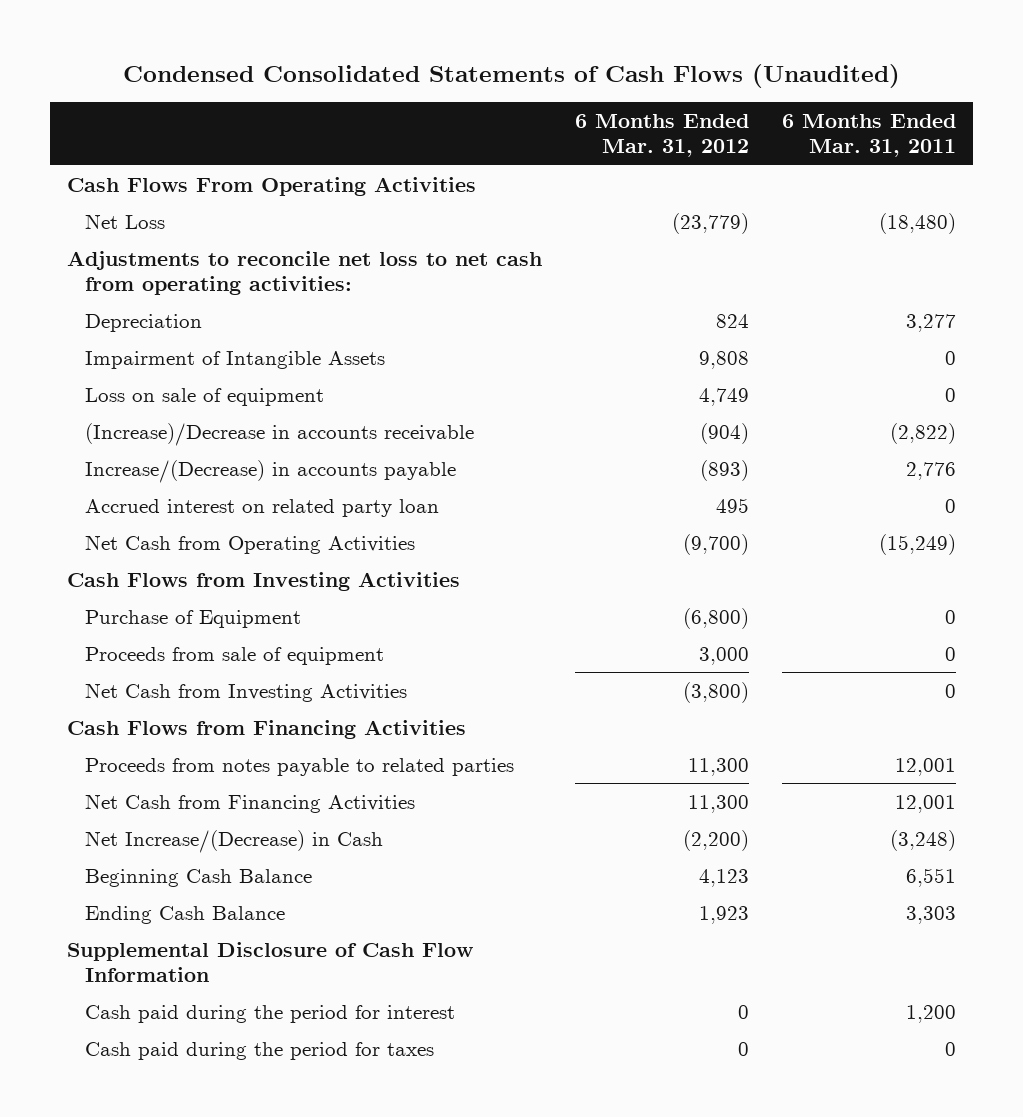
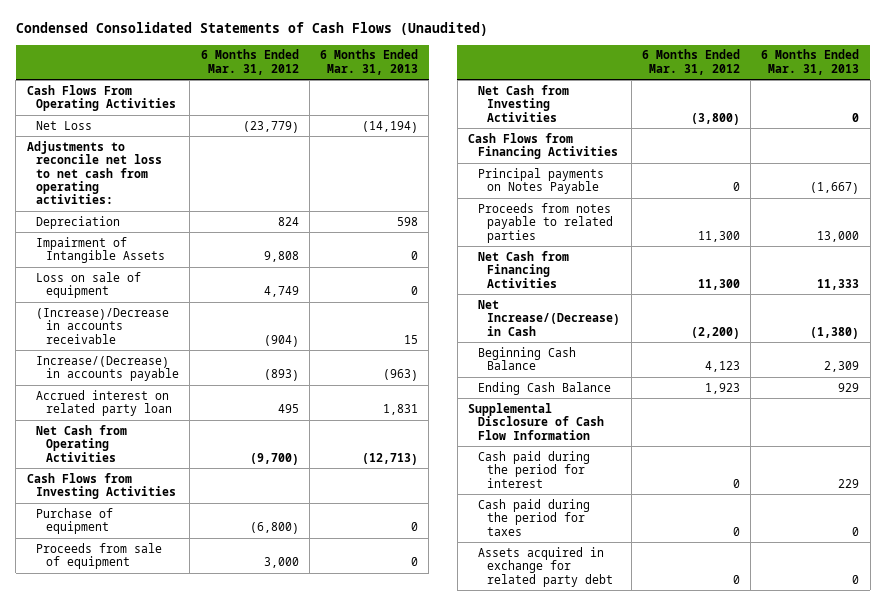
[782,114,957,158] 6 Months Ended Mar. 31, 2011 -> none
none -> [320,49,419,75] 6 Months Ended Mar. 31, 2013
[84,609,301,628] Purchase of Equipment -> [36,507,114,535] Purchase of equipment
none -> [477,167,604,195] Principal payments on Notes Payable
none -> [477,546,614,587] Assets acquired in exchange for related party debt

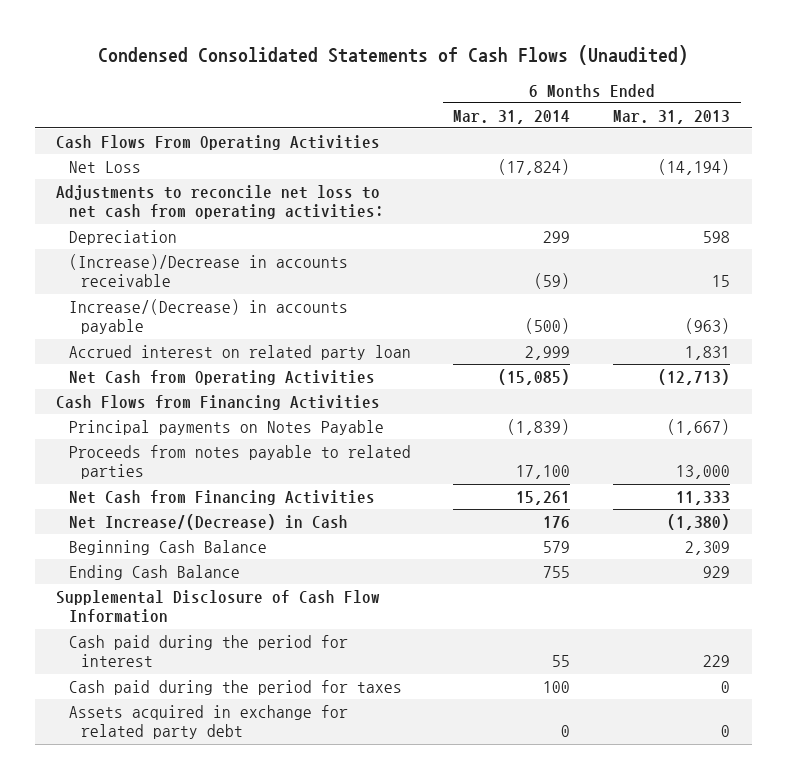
[200,49,299,75] 6 Months Ended Mar. 31, 2012 -> none
none -> [453,109,571,124] Mar. 31, 2014
[36,236,166,264] Impairment of Intangible Assets -> none
[36,271,142,299] Loss on sale of equipment -> none
[26,472,177,500] Cash Flows from Investing Activities -> none
[36,507,114,535] Purchase of equipment -> none
[36,542,163,570] Proceeds from sale of equipment -> none
[477,84,569,122] Net Cash from Investing Activities -> none

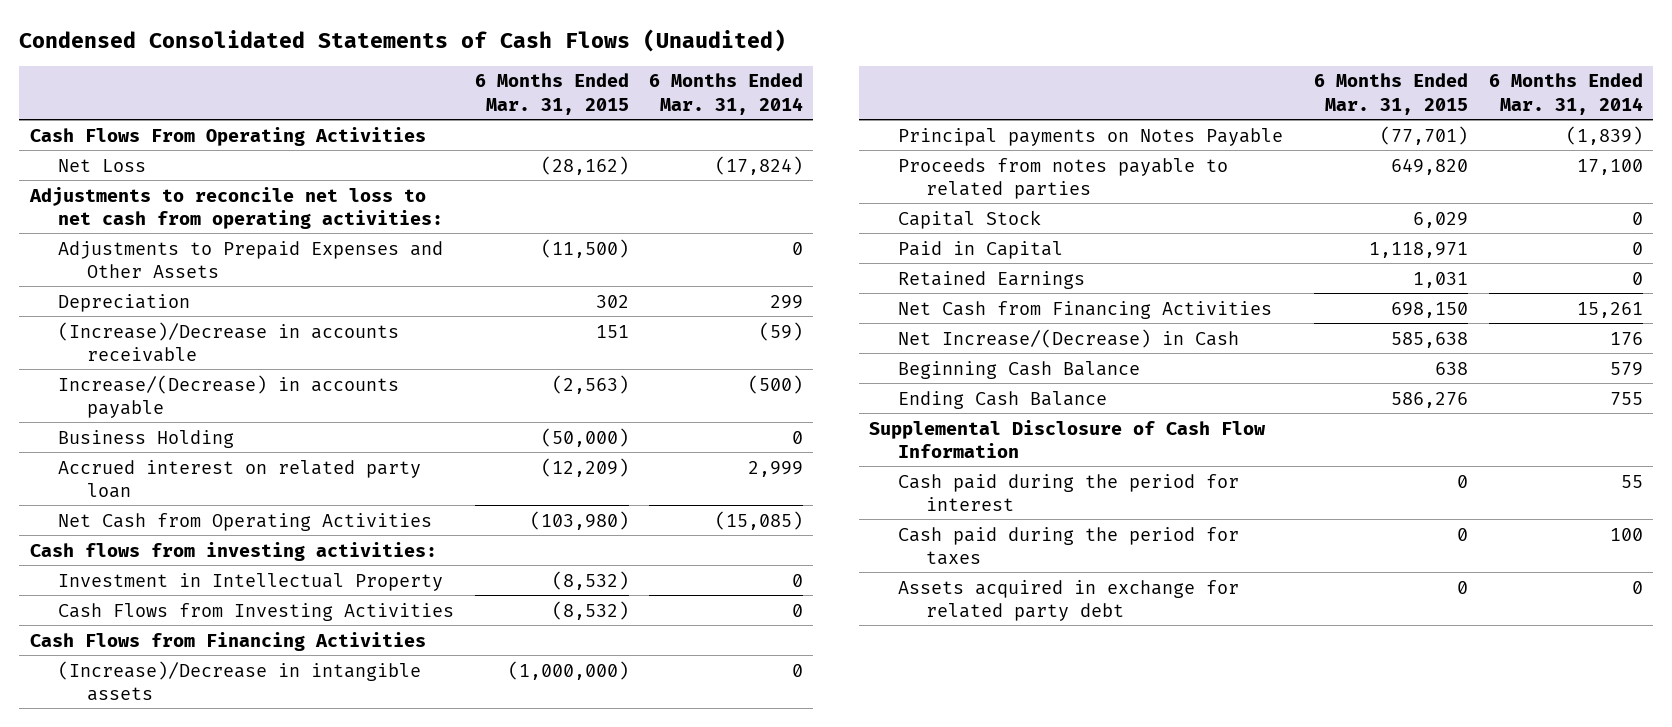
[613,109,731,124] Mar. 31, 2013 -> none
none -> [474,73,629,115] 6 Months Ended Mar. 31, 2015
none -> [58,240,444,278] Adjustments to Prepaid Expenses and Other Assets
none -> [58,429,235,448] Business Holding
none -> [29,541,437,561] Cash flows from investing activities:
none -> [58,572,444,591] Investment in Intellectual Property
none -> [58,602,455,621] Cash Flows from Investing Activities
none -> [58,660,422,701] (Increase)/Decrease in intangible assets
none -> [897,209,1041,229] Capital Stock
none -> [897,240,1063,259] Paid in Capital
none -> [897,270,1085,289] Retained Earnings

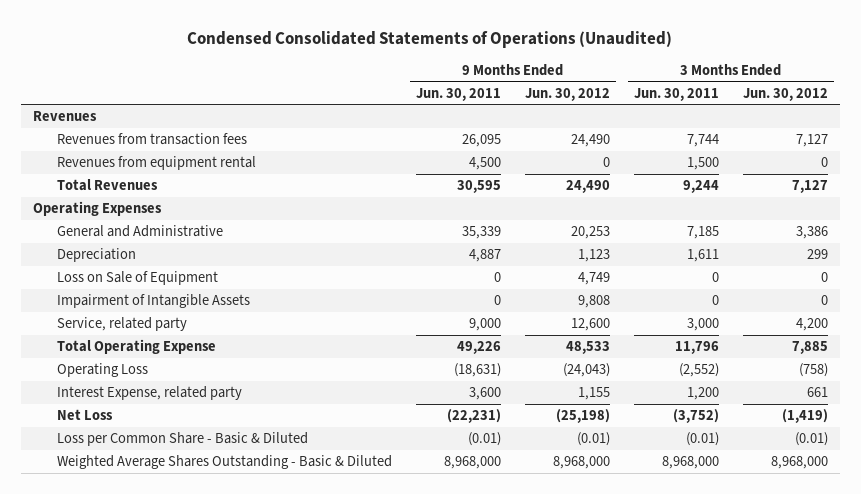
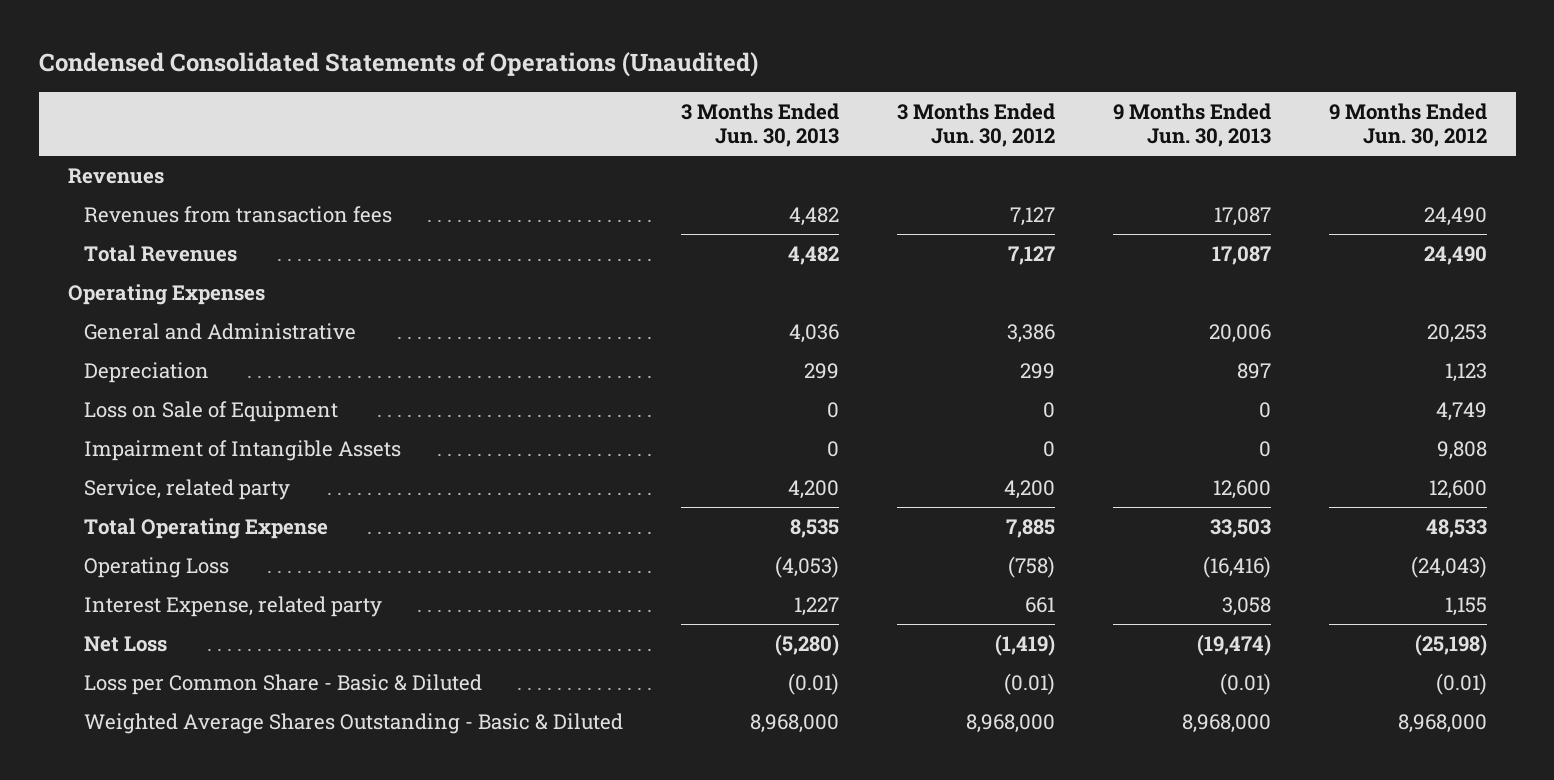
[415,87,501,101] Jun. 30, 2011 -> none
[633,87,719,101] Jun. 30, 2011 -> none
none -> [680,102,839,148] 3 Months Ended Jun. 30, 2013
none -> [1112,102,1271,148] 9 Months Ended Jun. 30, 2013
[56,156,256,171] Revenues from equipment rental -> none

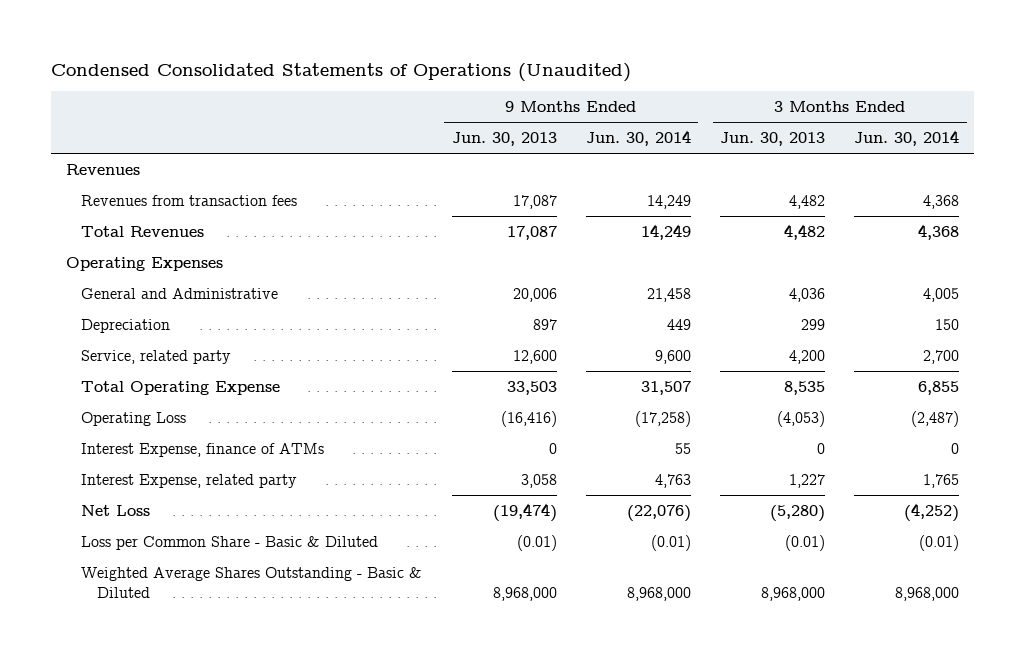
[896,102,1055,148] 3 Months Ended Jun. 30, 2012 -> none
[1328,102,1487,148] 9 Months Ended Jun. 30, 2012 -> none
none -> [585,130,691,147] Jun. 30, 2014
none -> [854,130,960,147] Jun. 30, 2014
[83,401,338,423] Loss on Sale of Equipment -> none
[83,440,401,462] Impairment of Intangible Assets -> none
none -> [81,442,325,457] Interest Expense, finance of ATMs

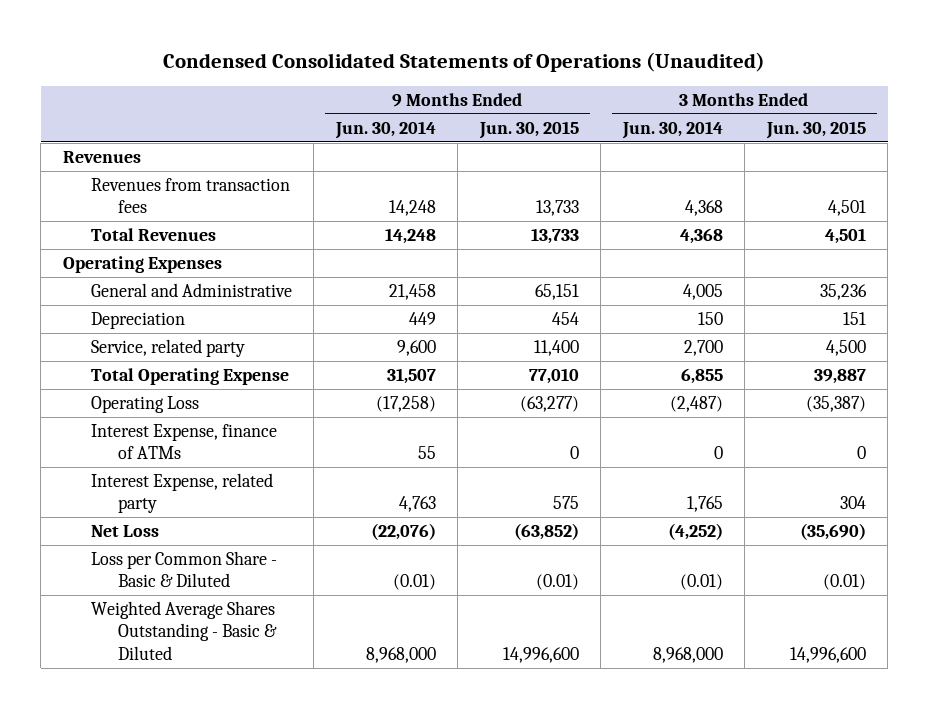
[451,132,557,147] Jun. 30, 2013 -> none
[720,132,826,147] Jun. 30, 2013 -> none
none -> [478,120,579,139] Jun. 30, 2015
none -> [765,120,866,139] Jun. 30, 2015
[646,194,691,209] 14,249 -> [388,200,436,217] 14,248
[640,223,691,240] 14,249 -> [384,228,436,245] 14,248

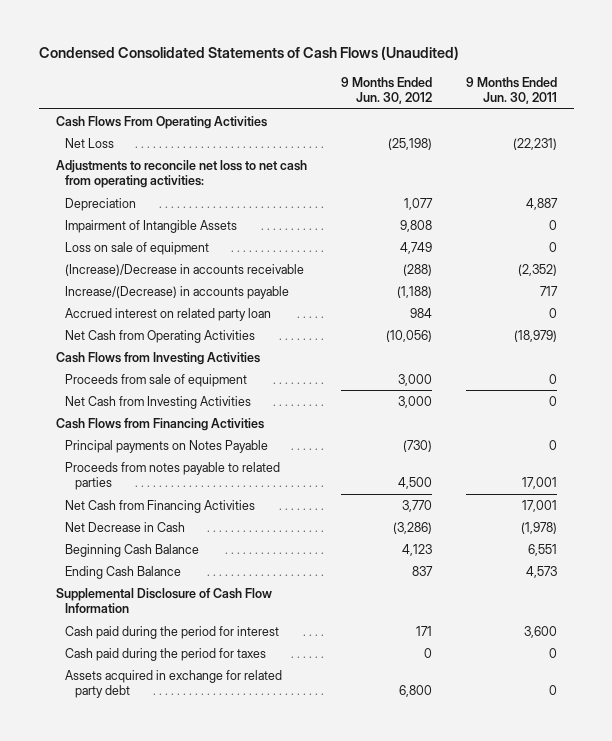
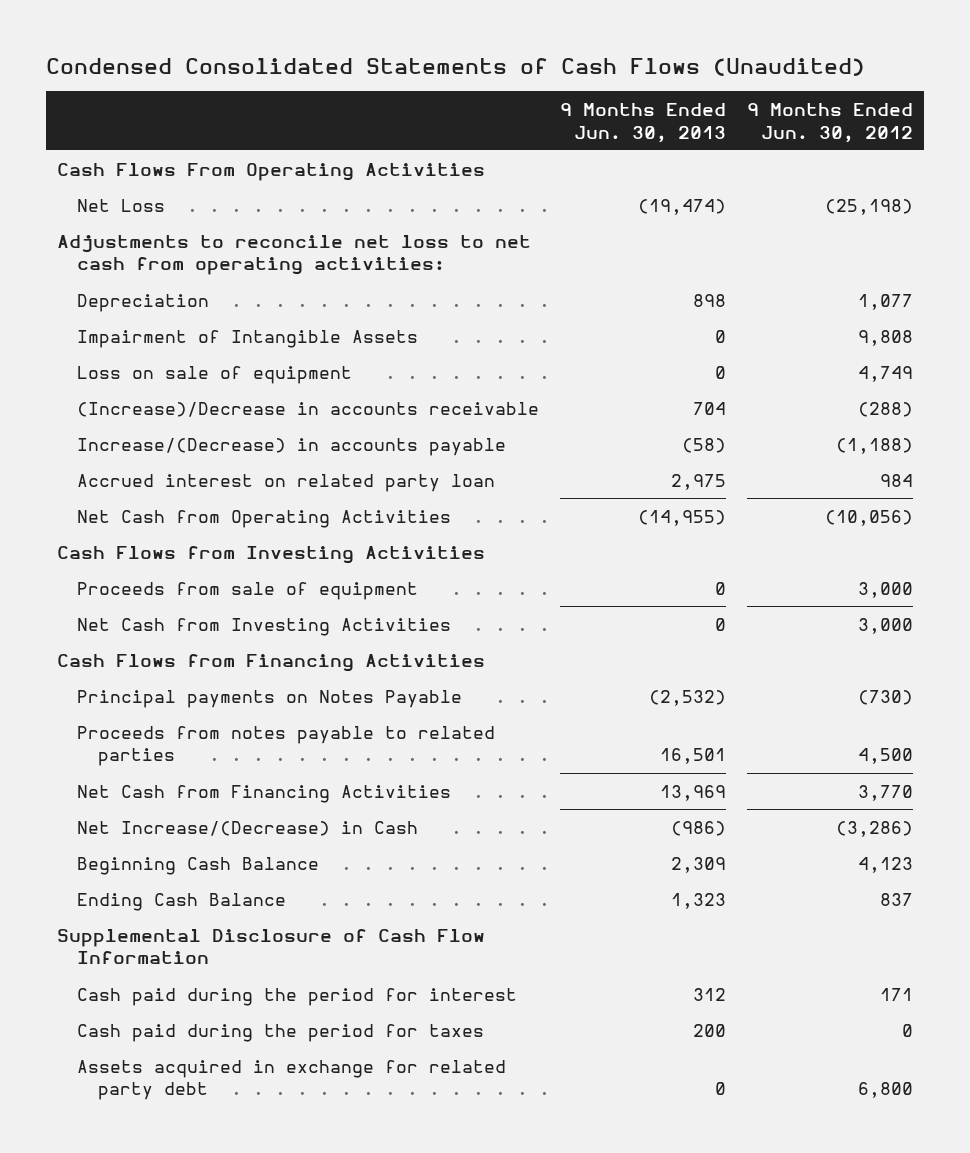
[465,76,557,105] 9 Months Ended Jun. 30, 2011 -> none
none -> [560,103,727,143] 9 Months Ended Jun. 30, 2013
[65,521,186,532] Net Decrease in Cash -> [77,820,419,836] Net Increase/(Decrease) in Cash

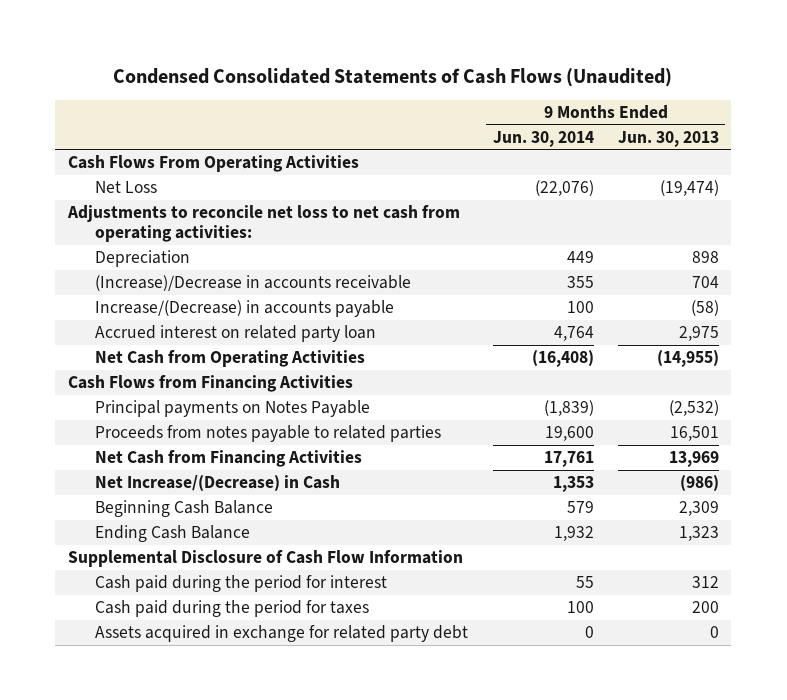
[747,103,914,143] 9 Months Ended Jun. 30, 2012 -> none
none -> [492,130,594,147] Jun. 30, 2014
[77,329,419,348] Impairment of Intangible Assets -> none
[77,365,353,384] Loss on sale of equipment -> none
[56,545,485,564] Cash Flows from Investing Activities -> none
[77,581,419,600] Proceeds from sale of equipment -> none
[77,617,452,636] Net Cash from Investing Activities -> none

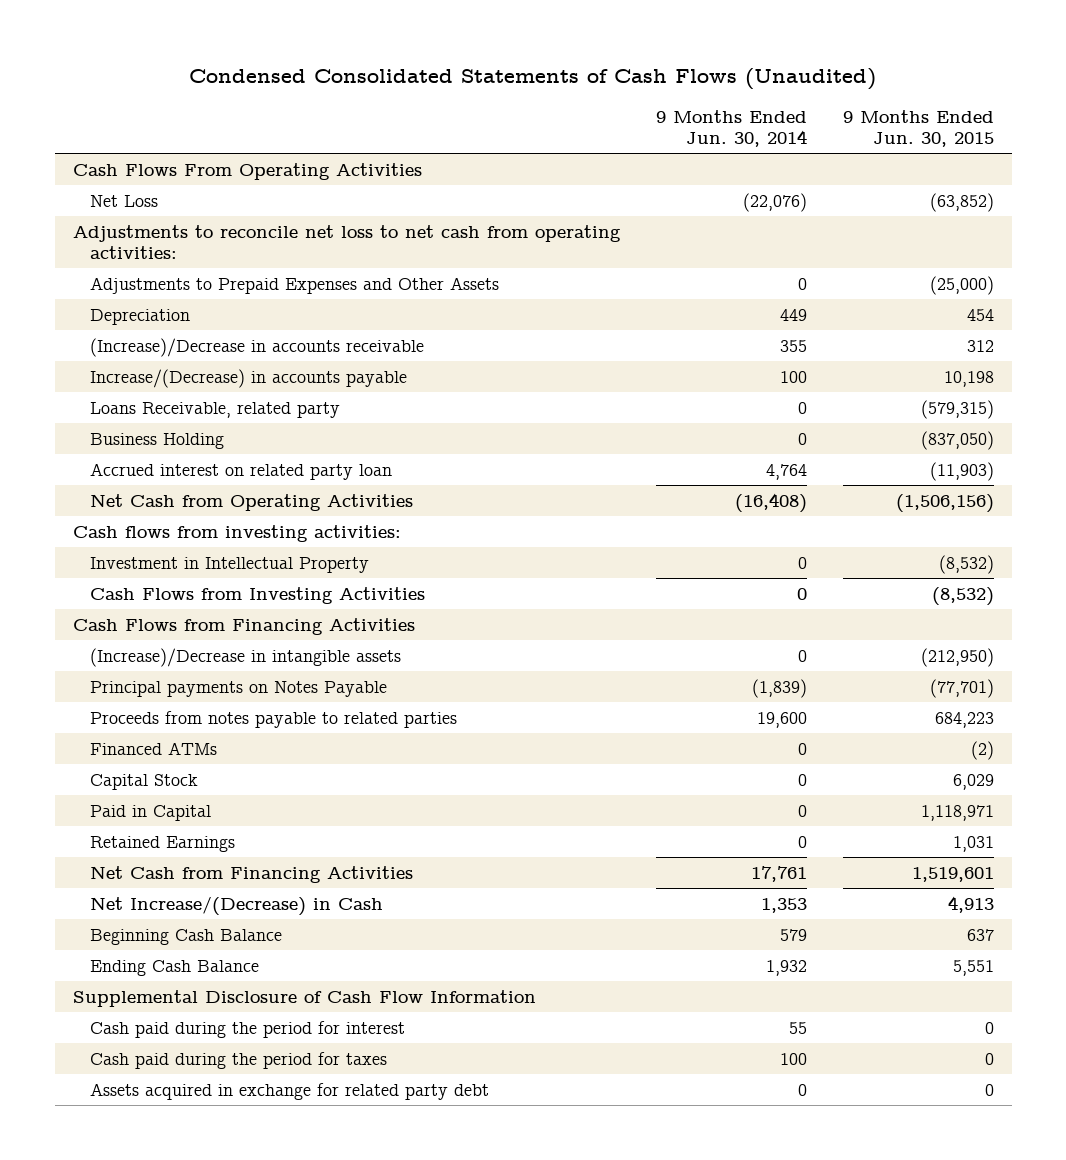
[618,130,720,147] Jun. 30, 2013 -> none
none -> [842,109,994,147] 9 Months Ended Jun. 30, 2015
none -> [90,276,500,294] Adjustments to Prepaid Expenses and Other Assets
none -> [90,401,341,418] Loans Receivable, related party
none -> [90,432,225,449] Business Holding
none -> [72,524,401,542] Cash flows from investing activities:
none -> [90,556,370,573] Investment in Intellectual Property
none -> [90,586,426,604] Cash Flows from Investing Activities
none -> [90,647,402,667] (Increase)/Decrease in intangible assets
none -> [90,741,218,755] Financed ATMs
none -> [90,773,199,790] Capital Stock
none -> [90,804,212,821] Paid in Capital
none -> [90,835,236,852] Retained Earnings

